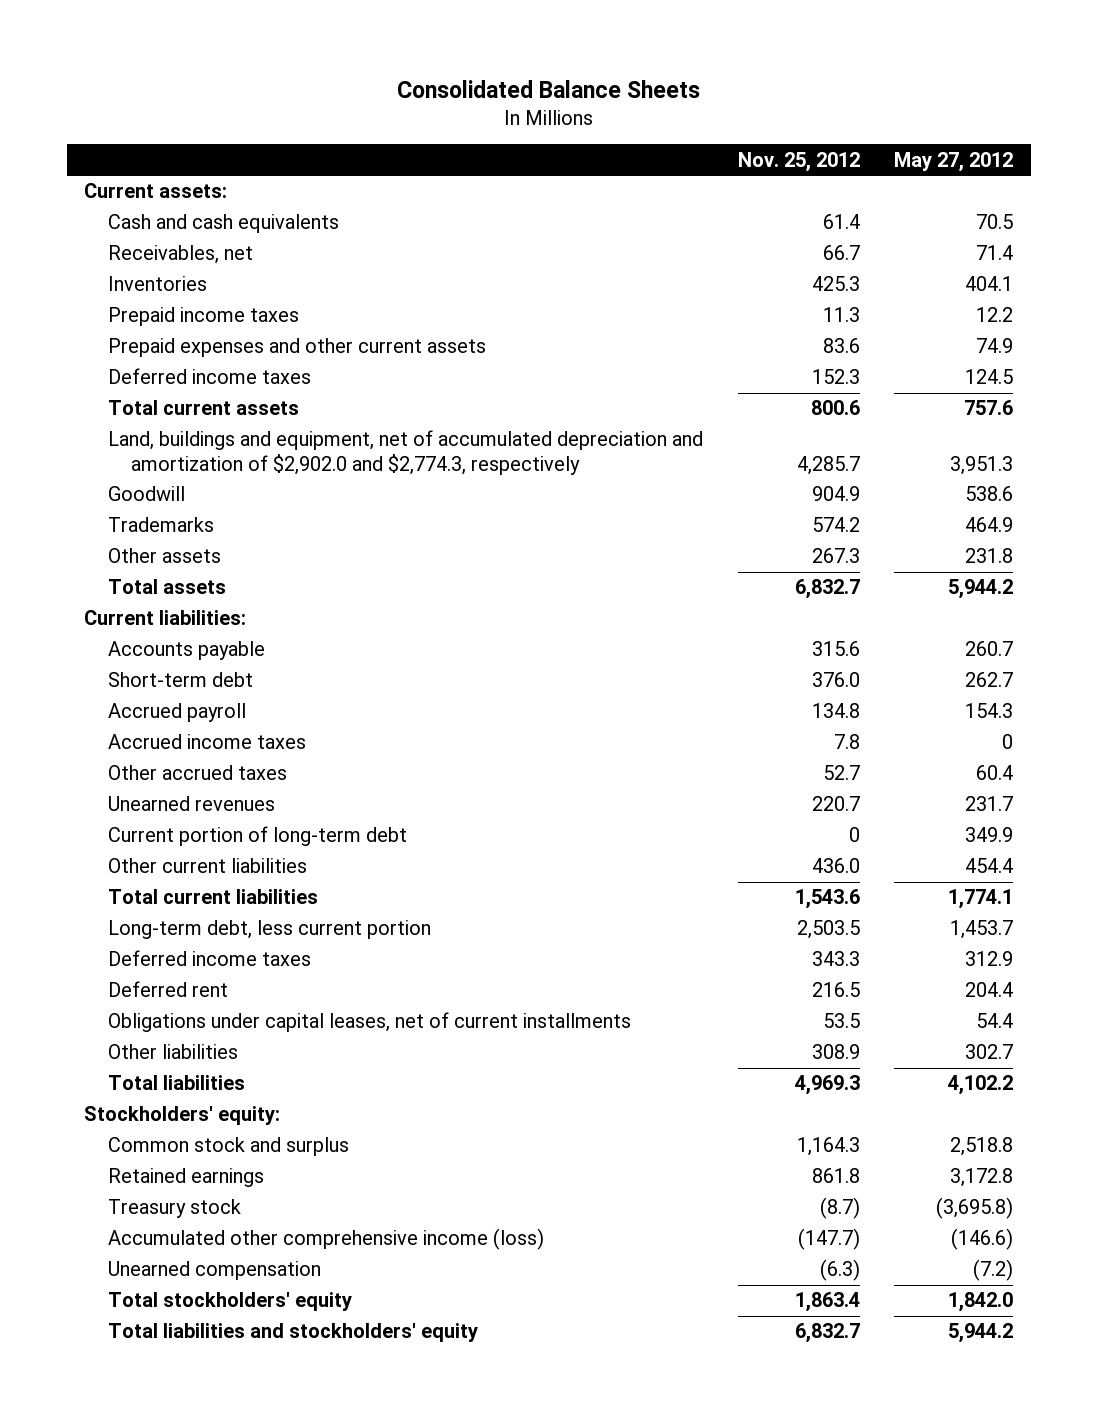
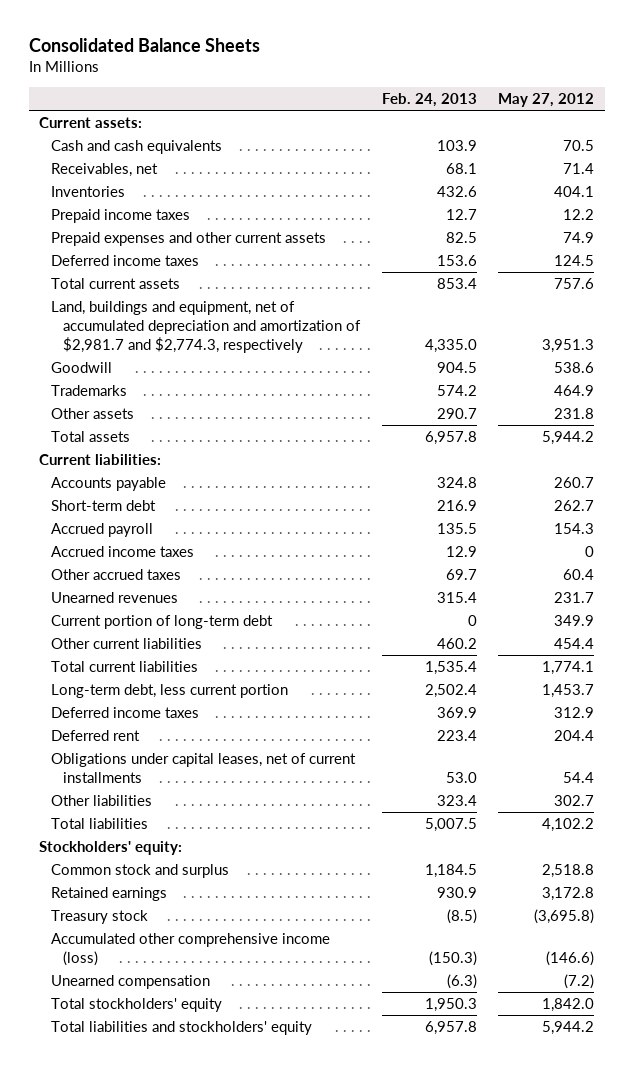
[737,151,860,172] Nov. 25, 2012 -> none
none -> [381,93,477,108] Feb. 24, 2013
[107,430,703,475] Land, buildings and equipment, net of accumulated depreciation and amortization of $2,902.0 and $2,774.3, respectively -> [51,300,362,354] Land, buildings and equipment, net of accumulated depreciation and amortization of $2,981.7 and $2,774.3, respectively

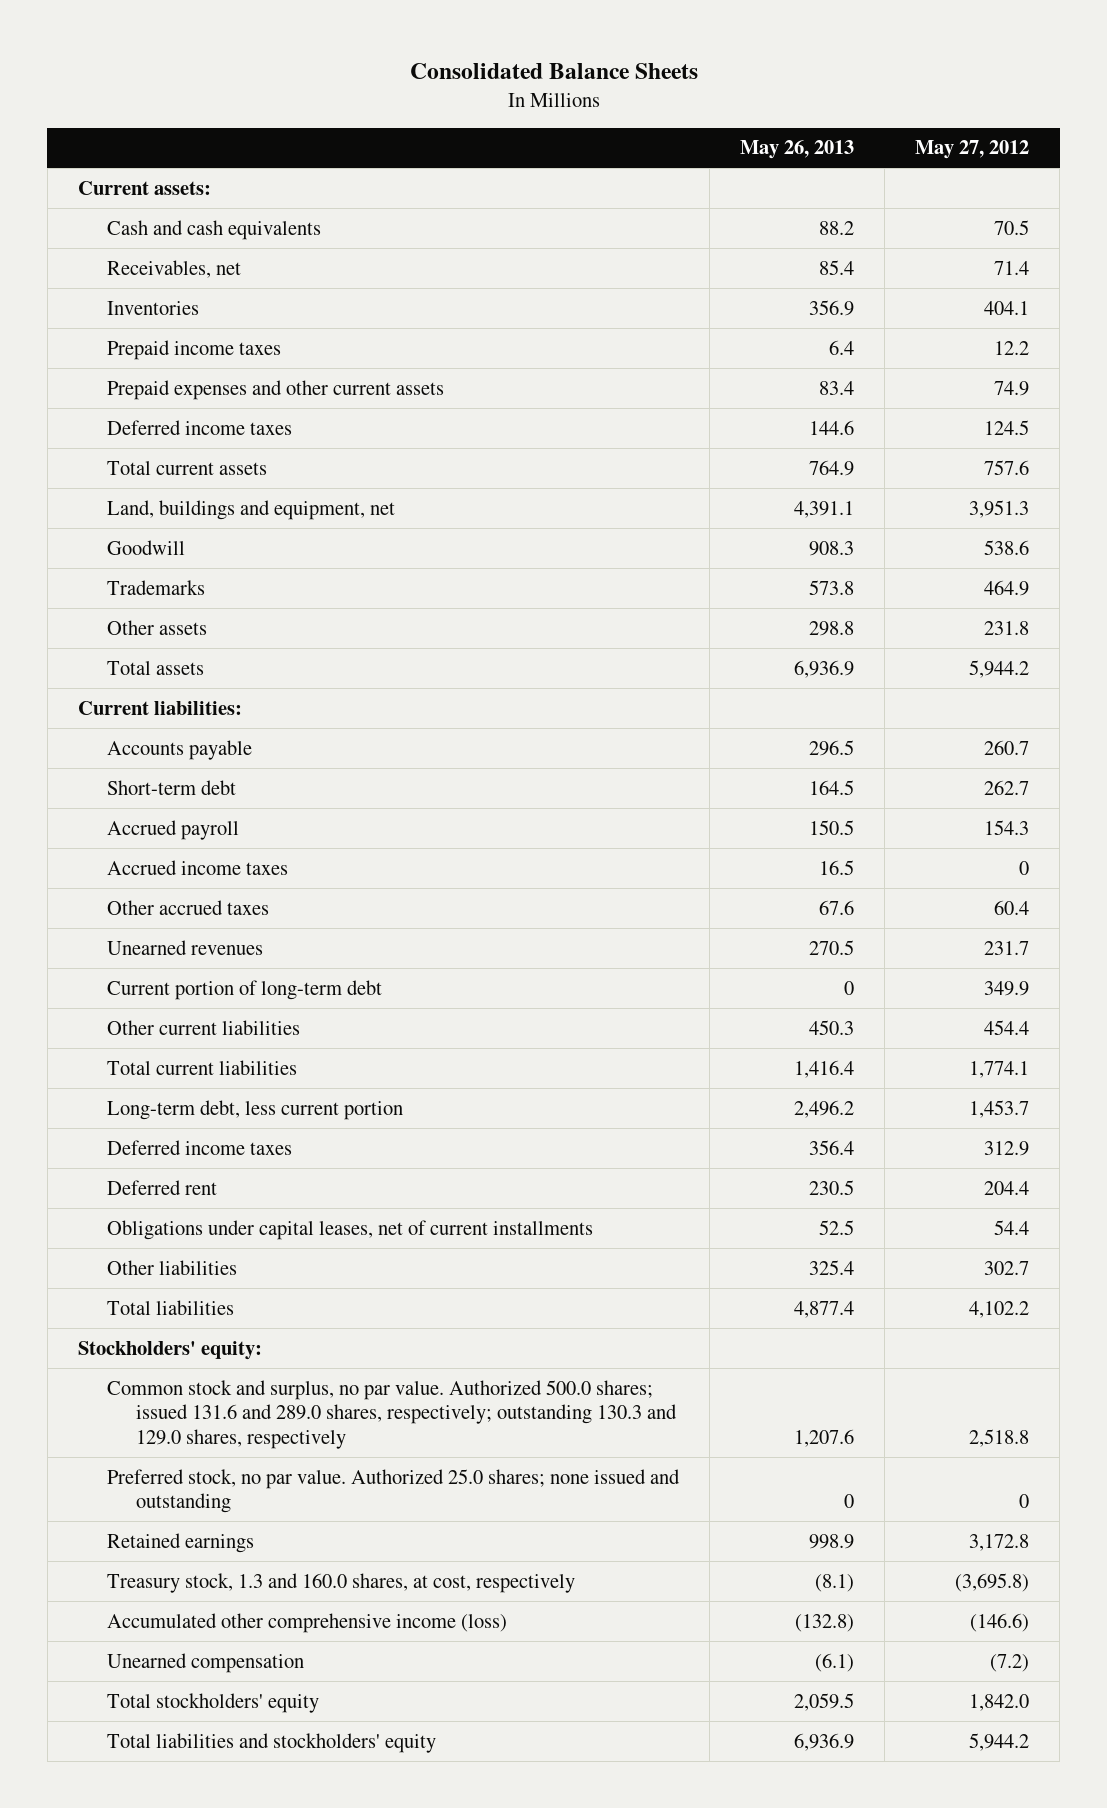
[381,93,477,108] Feb. 24, 2013 -> none
none -> [740,140,855,160] May 26, 2013
[51,300,362,354] Land, buildings and equipment, net of accumulated depreciation and amortization of $2,981.7 and $2,774.3, respectively -> [107,499,396,520] Land, buildings and equipment, net
[51,863,230,878] Common stock and surplus -> [107,1379,678,1449] Common stock and surplus, no par value. Authorized 500.0 shares; issued 131.6 and 289.0 shares, respectively; outstanding 130.3 and 129.0 shares, respectively
none -> [107,1468,681,1514] Preferred stock, no par value. Authorized 25.0 shares; none issued and outstanding
[51,909,149,924] Treasury stock -> [107,1572,576,1593] Treasury stock, 1.3 and 160.0 shares, at cost, respectively

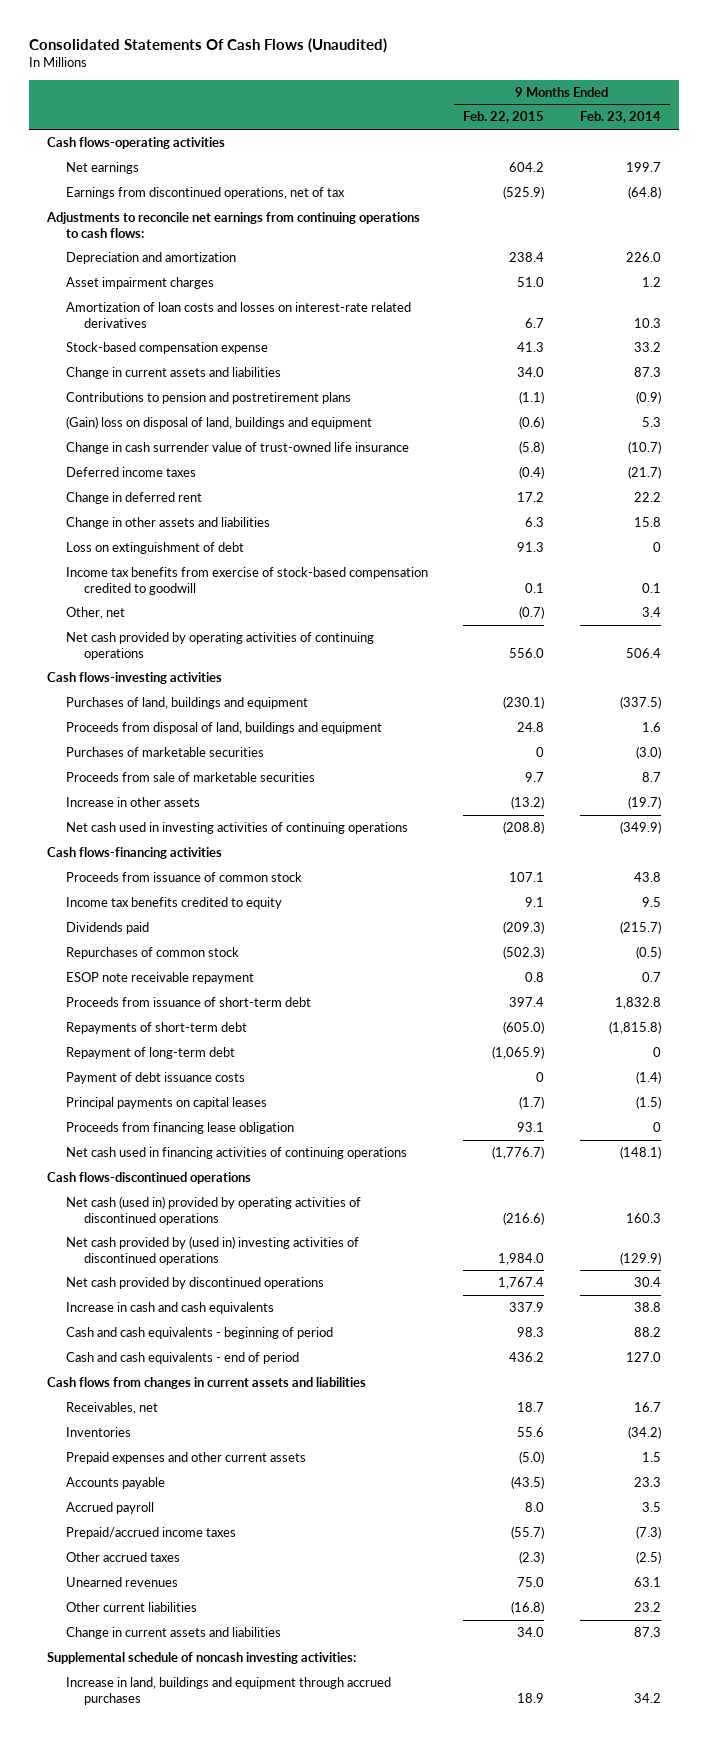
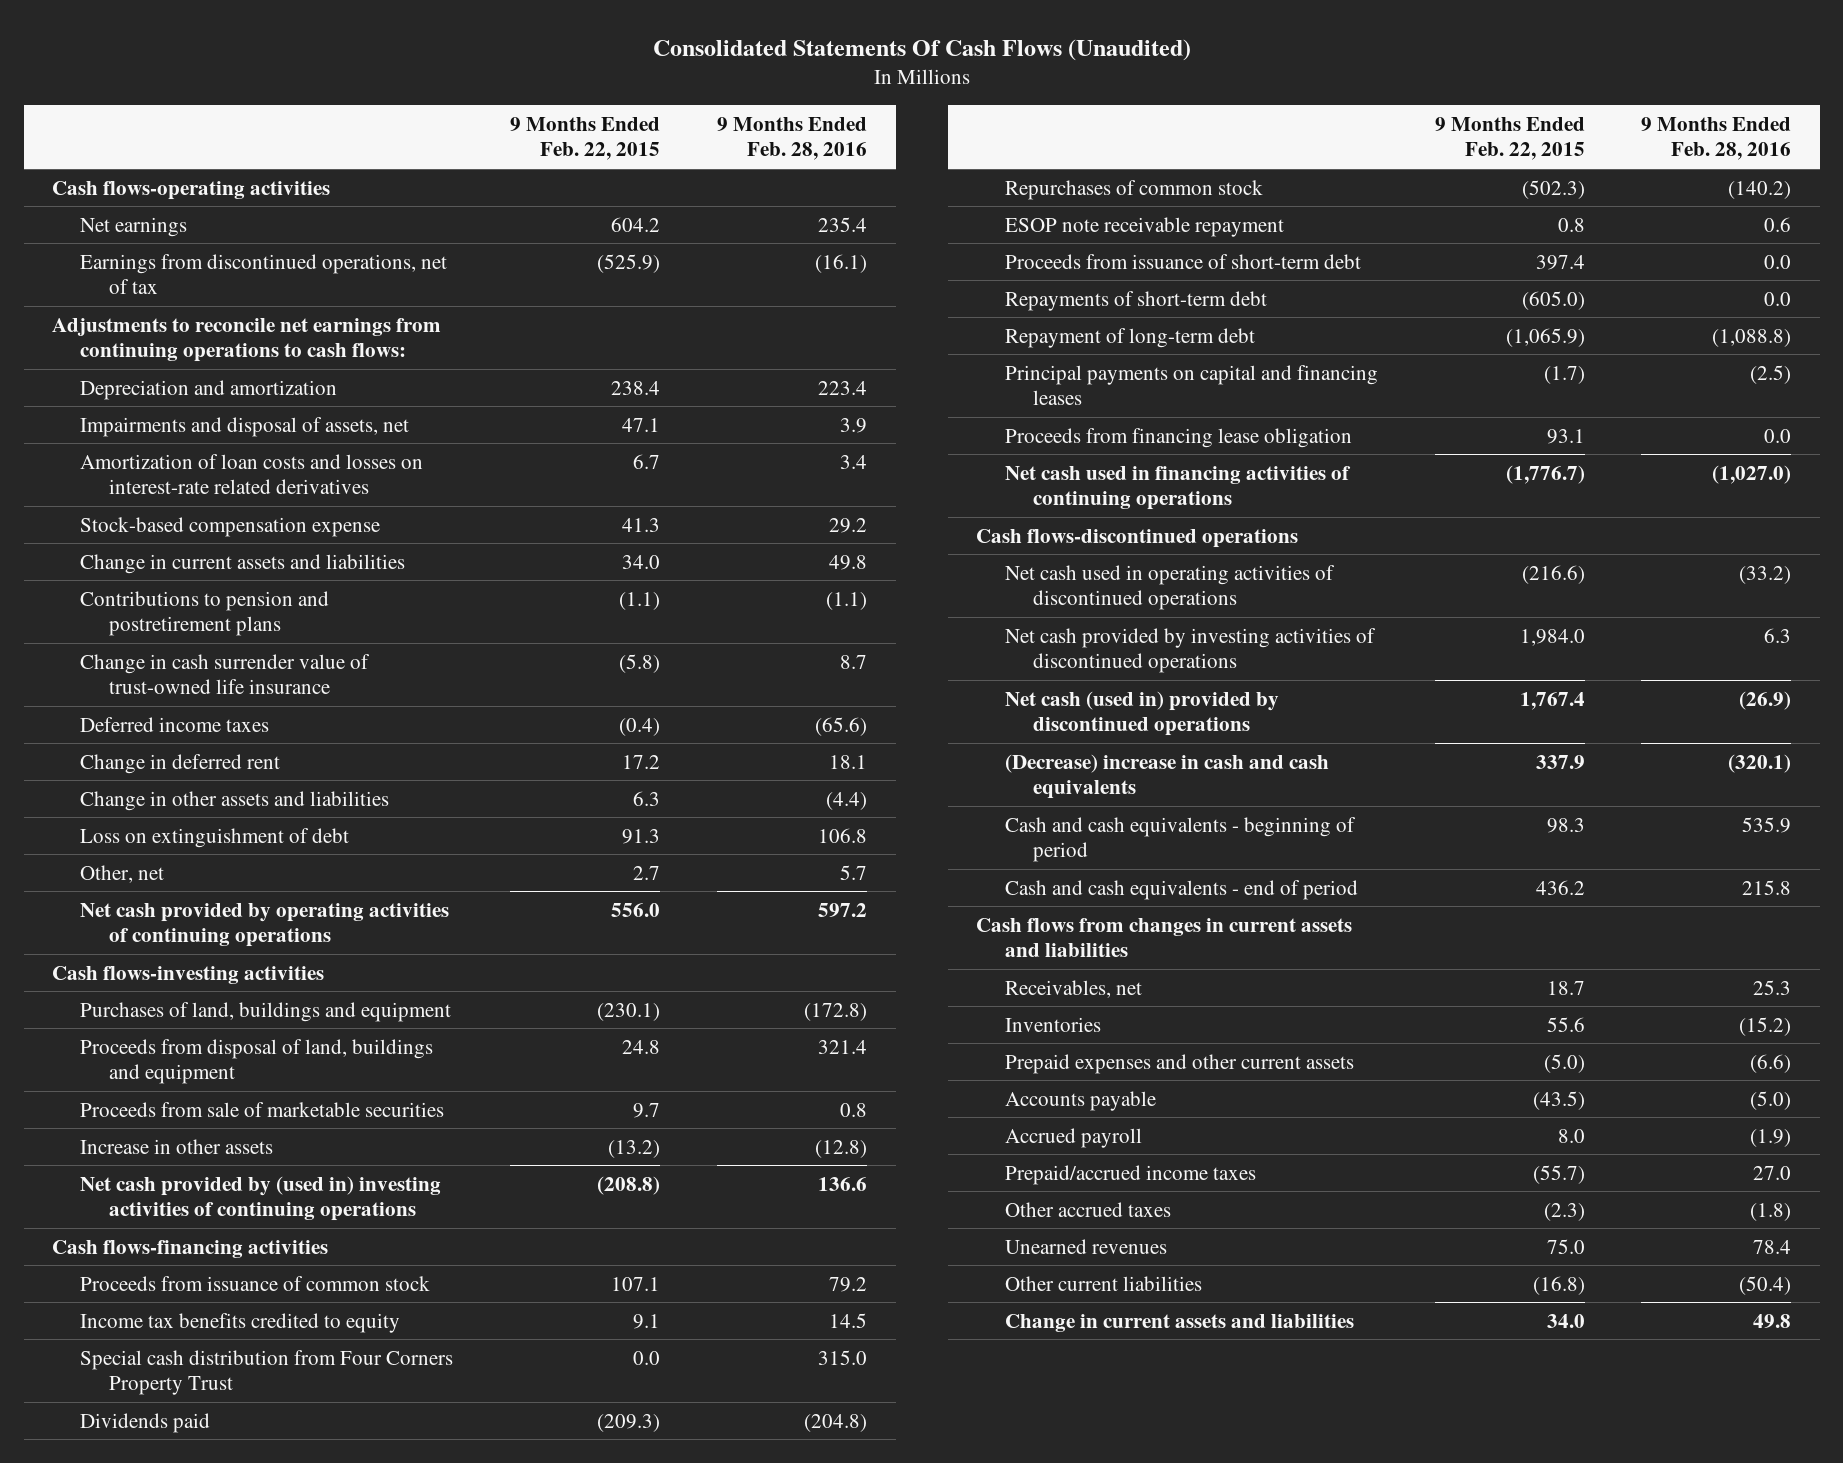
[579,111,661,124] Feb. 23, 2014 -> none
none -> [717,116,868,161] 9 Months Ended Feb. 28, 2016
[65,276,214,289] Asset impairment charges -> [80,416,410,437] Impairments and disposal of assets, net
[517,276,545,287] 51.0 -> [622,417,661,432] 47.1
[65,415,372,429] (Gain) loss on disposal of land, buildings and equipment -> none
[65,566,428,595] Income tax benefits from exercise of stock-based compensation credited to goodwill -> none
[519,605,545,619] (0.7) -> [633,865,661,880] 2.7
[65,746,264,757] Purchases of marketable securities -> none
[65,821,408,834] Net cash used in investing activities of continuing operations -> [80,1175,442,1222] Net cash provided by (used in) investing activities of continuing operations
none -> [80,1349,454,1396] Special cash distribution from Four Corners Property Trust
[65,1071,245,1084] Payment of debt issuance costs -> none
[65,1096,267,1109] Principal payments on capital leases -> [1004,364,1378,406] Principal payments on capital and financing leases
[65,1195,361,1225] Net cash (used in) provided by operating activities of discontinued operations -> [1004,564,1335,611] Net cash used in operating activities of discontinued operations
[65,1235,359,1265] Net cash provided by (used in) investing activities of discontinued operations -> [1004,627,1376,674] Net cash provided by investing activities of discontinued operations
[65,1276,324,1289] Net cash provided by discontinued operations -> [1004,690,1279,737] Net cash (used in) provided by discontinued operations
[65,1301,274,1314] Increase in cash and cash equivalents -> [1004,753,1329,800] (Decrease) increase in cash and cash equivalents
[47,1651,357,1664] Supplemental schedule of noncash investing activities: -> none
[65,1676,391,1705] Increase in land, buildings and equipment through accrued purchases -> none

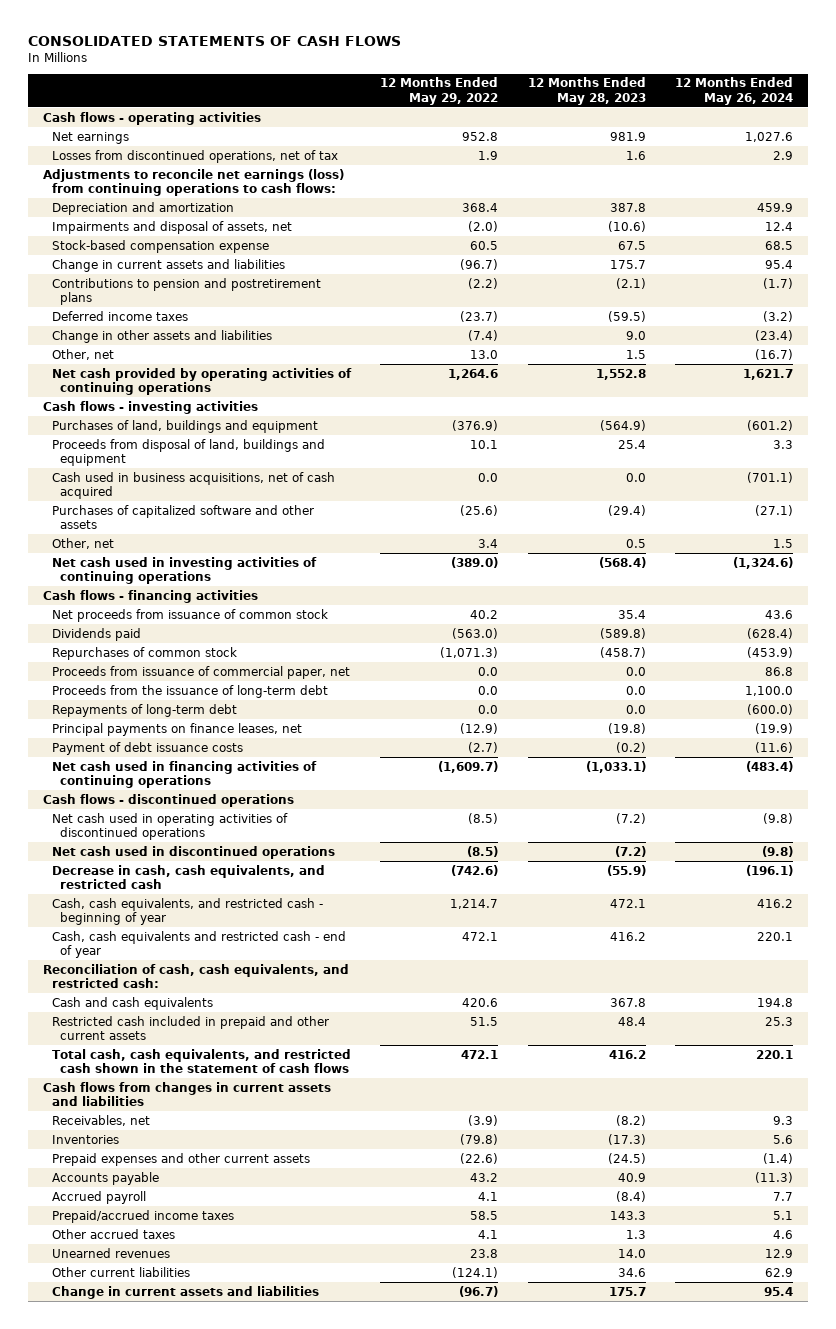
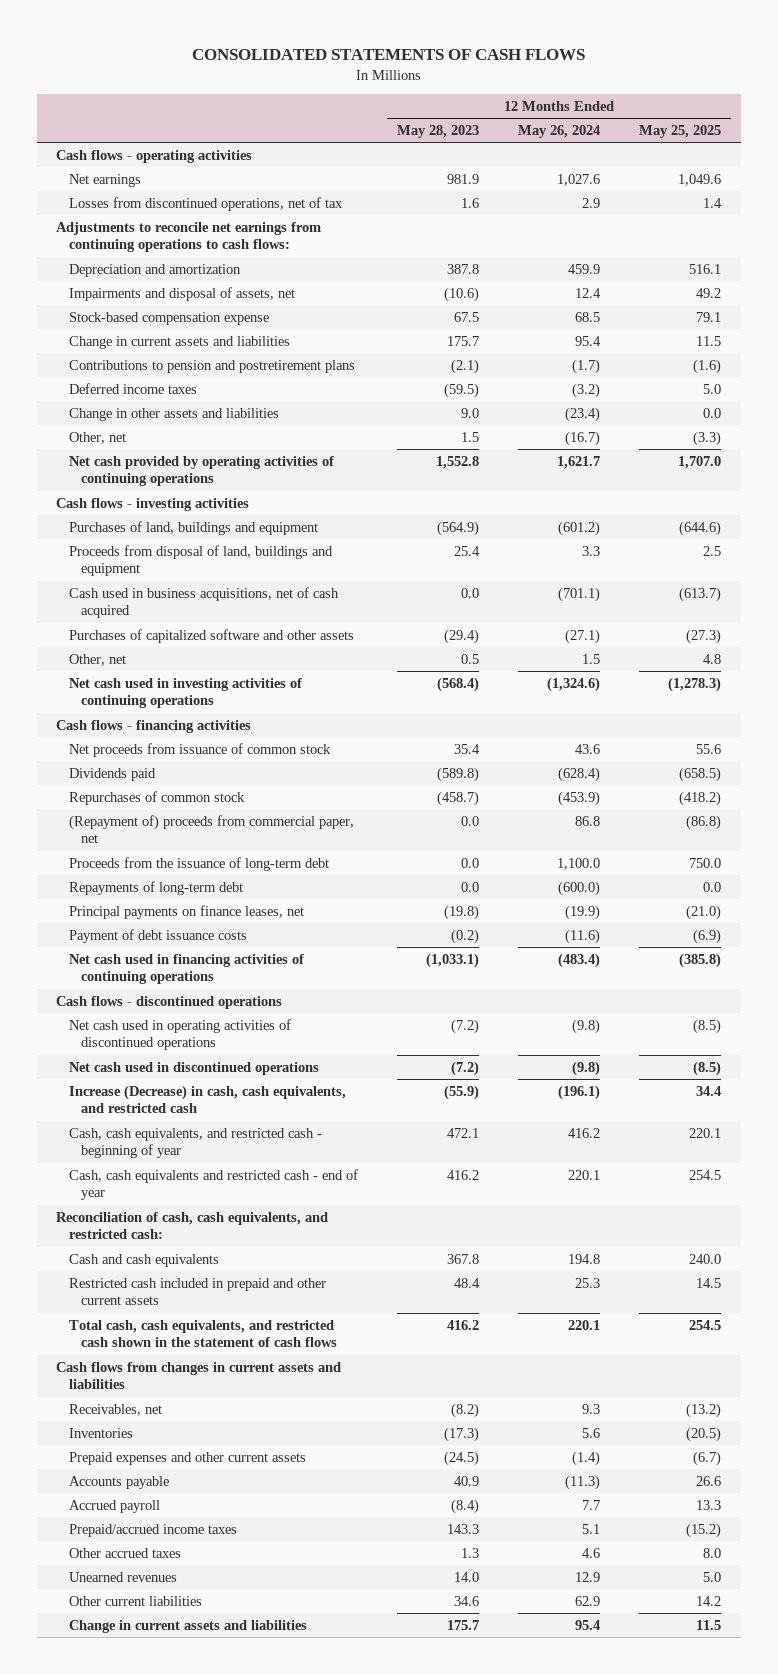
[380,77,499,105] 12 Months Ended May 29, 2022 -> none
none -> [639,124,722,138] May 25, 2025
[43,168,345,196] Adjustments to reconcile net earnings (loss) from continuing operations to cash flows: -> [56,221,322,253] Adjustments to reconcile net earnings from continuing operations to cash flows:
[51,665,350,679] Proceeds from issuance of commercial paper, net -> [68,814,354,844] (Repayment of) proceeds from commercial paper, net
[51,864,325,889] Decrease in cash, cash equivalents, and restricted cash -> [68,1084,346,1114] Increase (Decrease) in cash, cash equivalents, and restricted cash

